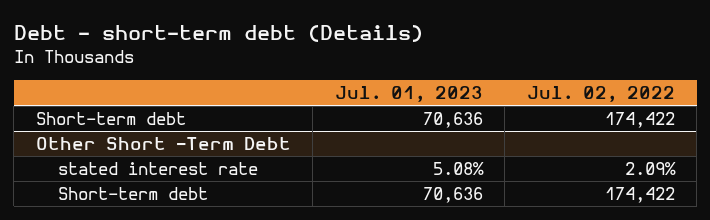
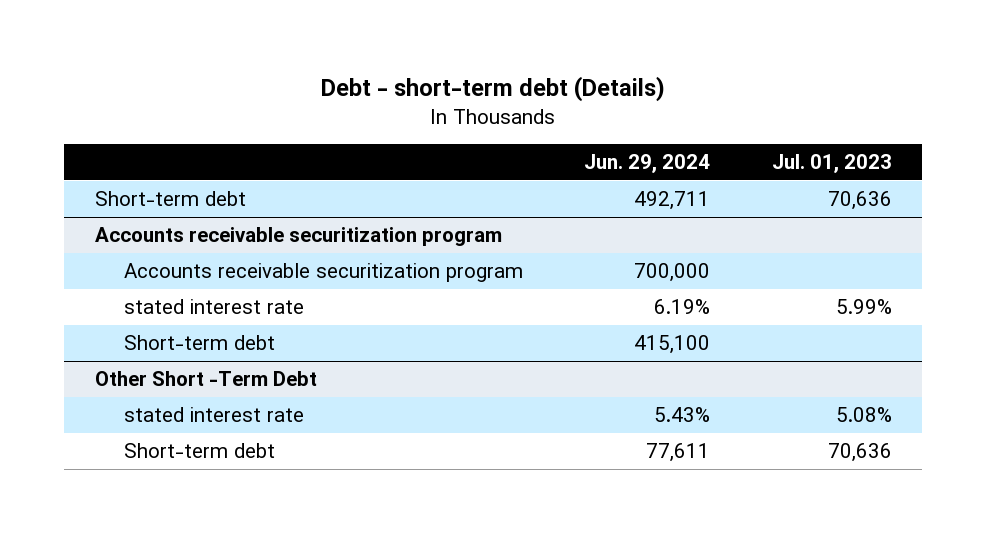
[526,86,675,103] Jul. 02, 2022 -> none
none -> [584,154,711,174] Jun. 29, 2024
none -> [94,227,502,247] Accounts receivable securitization program
none -> [123,263,523,283] Accounts receivable securitization program
none -> [123,299,304,315] stated interest rate
none -> [123,335,275,351] Short-term debt

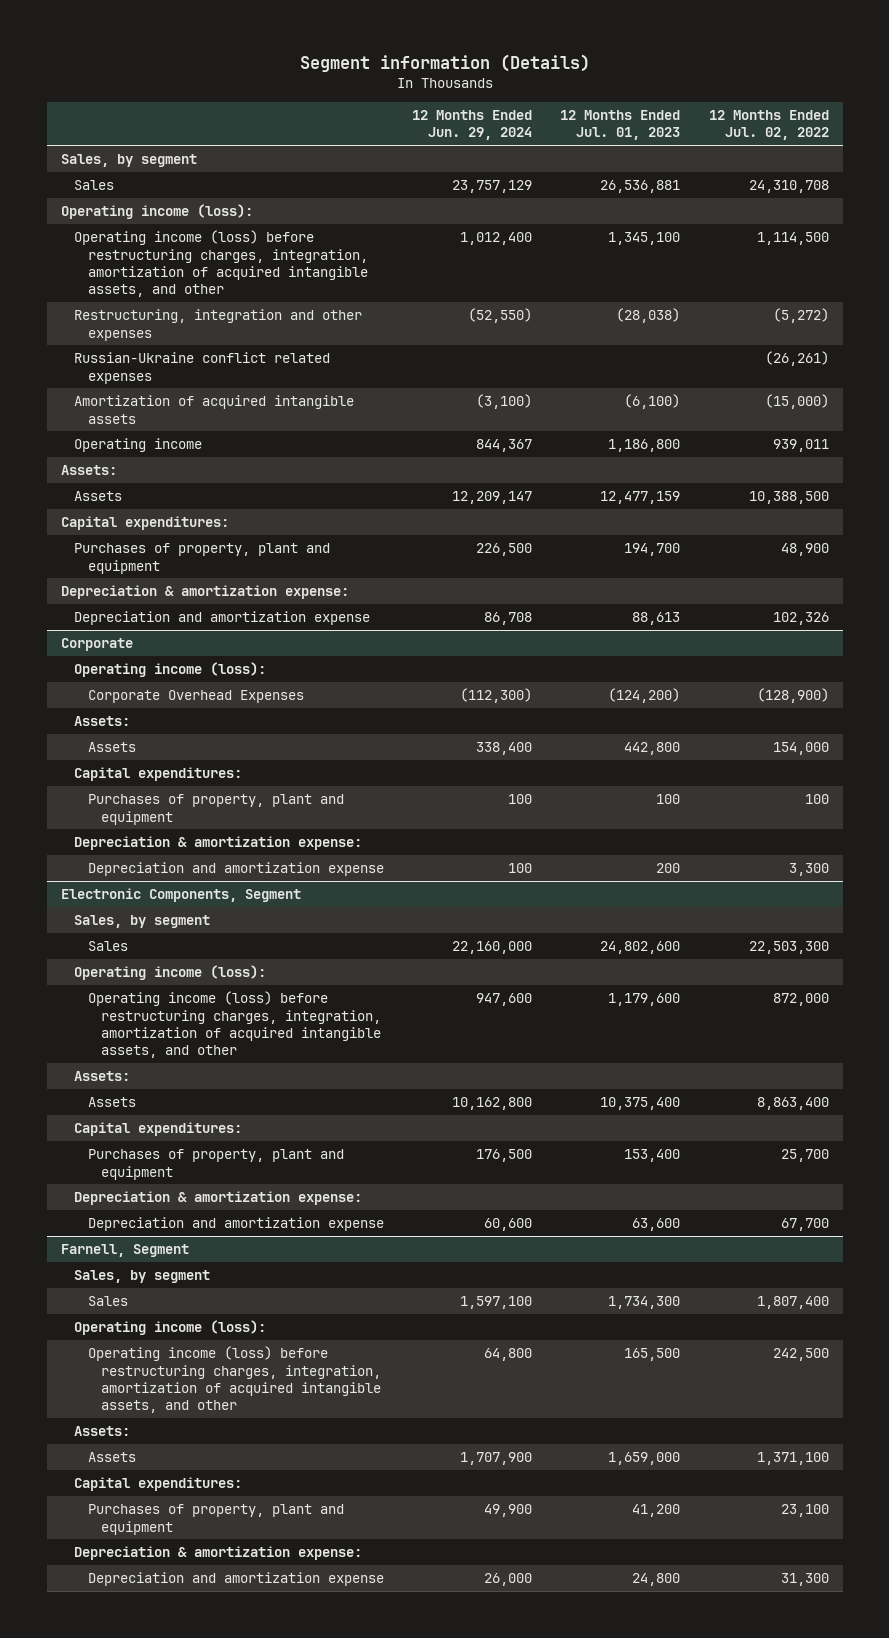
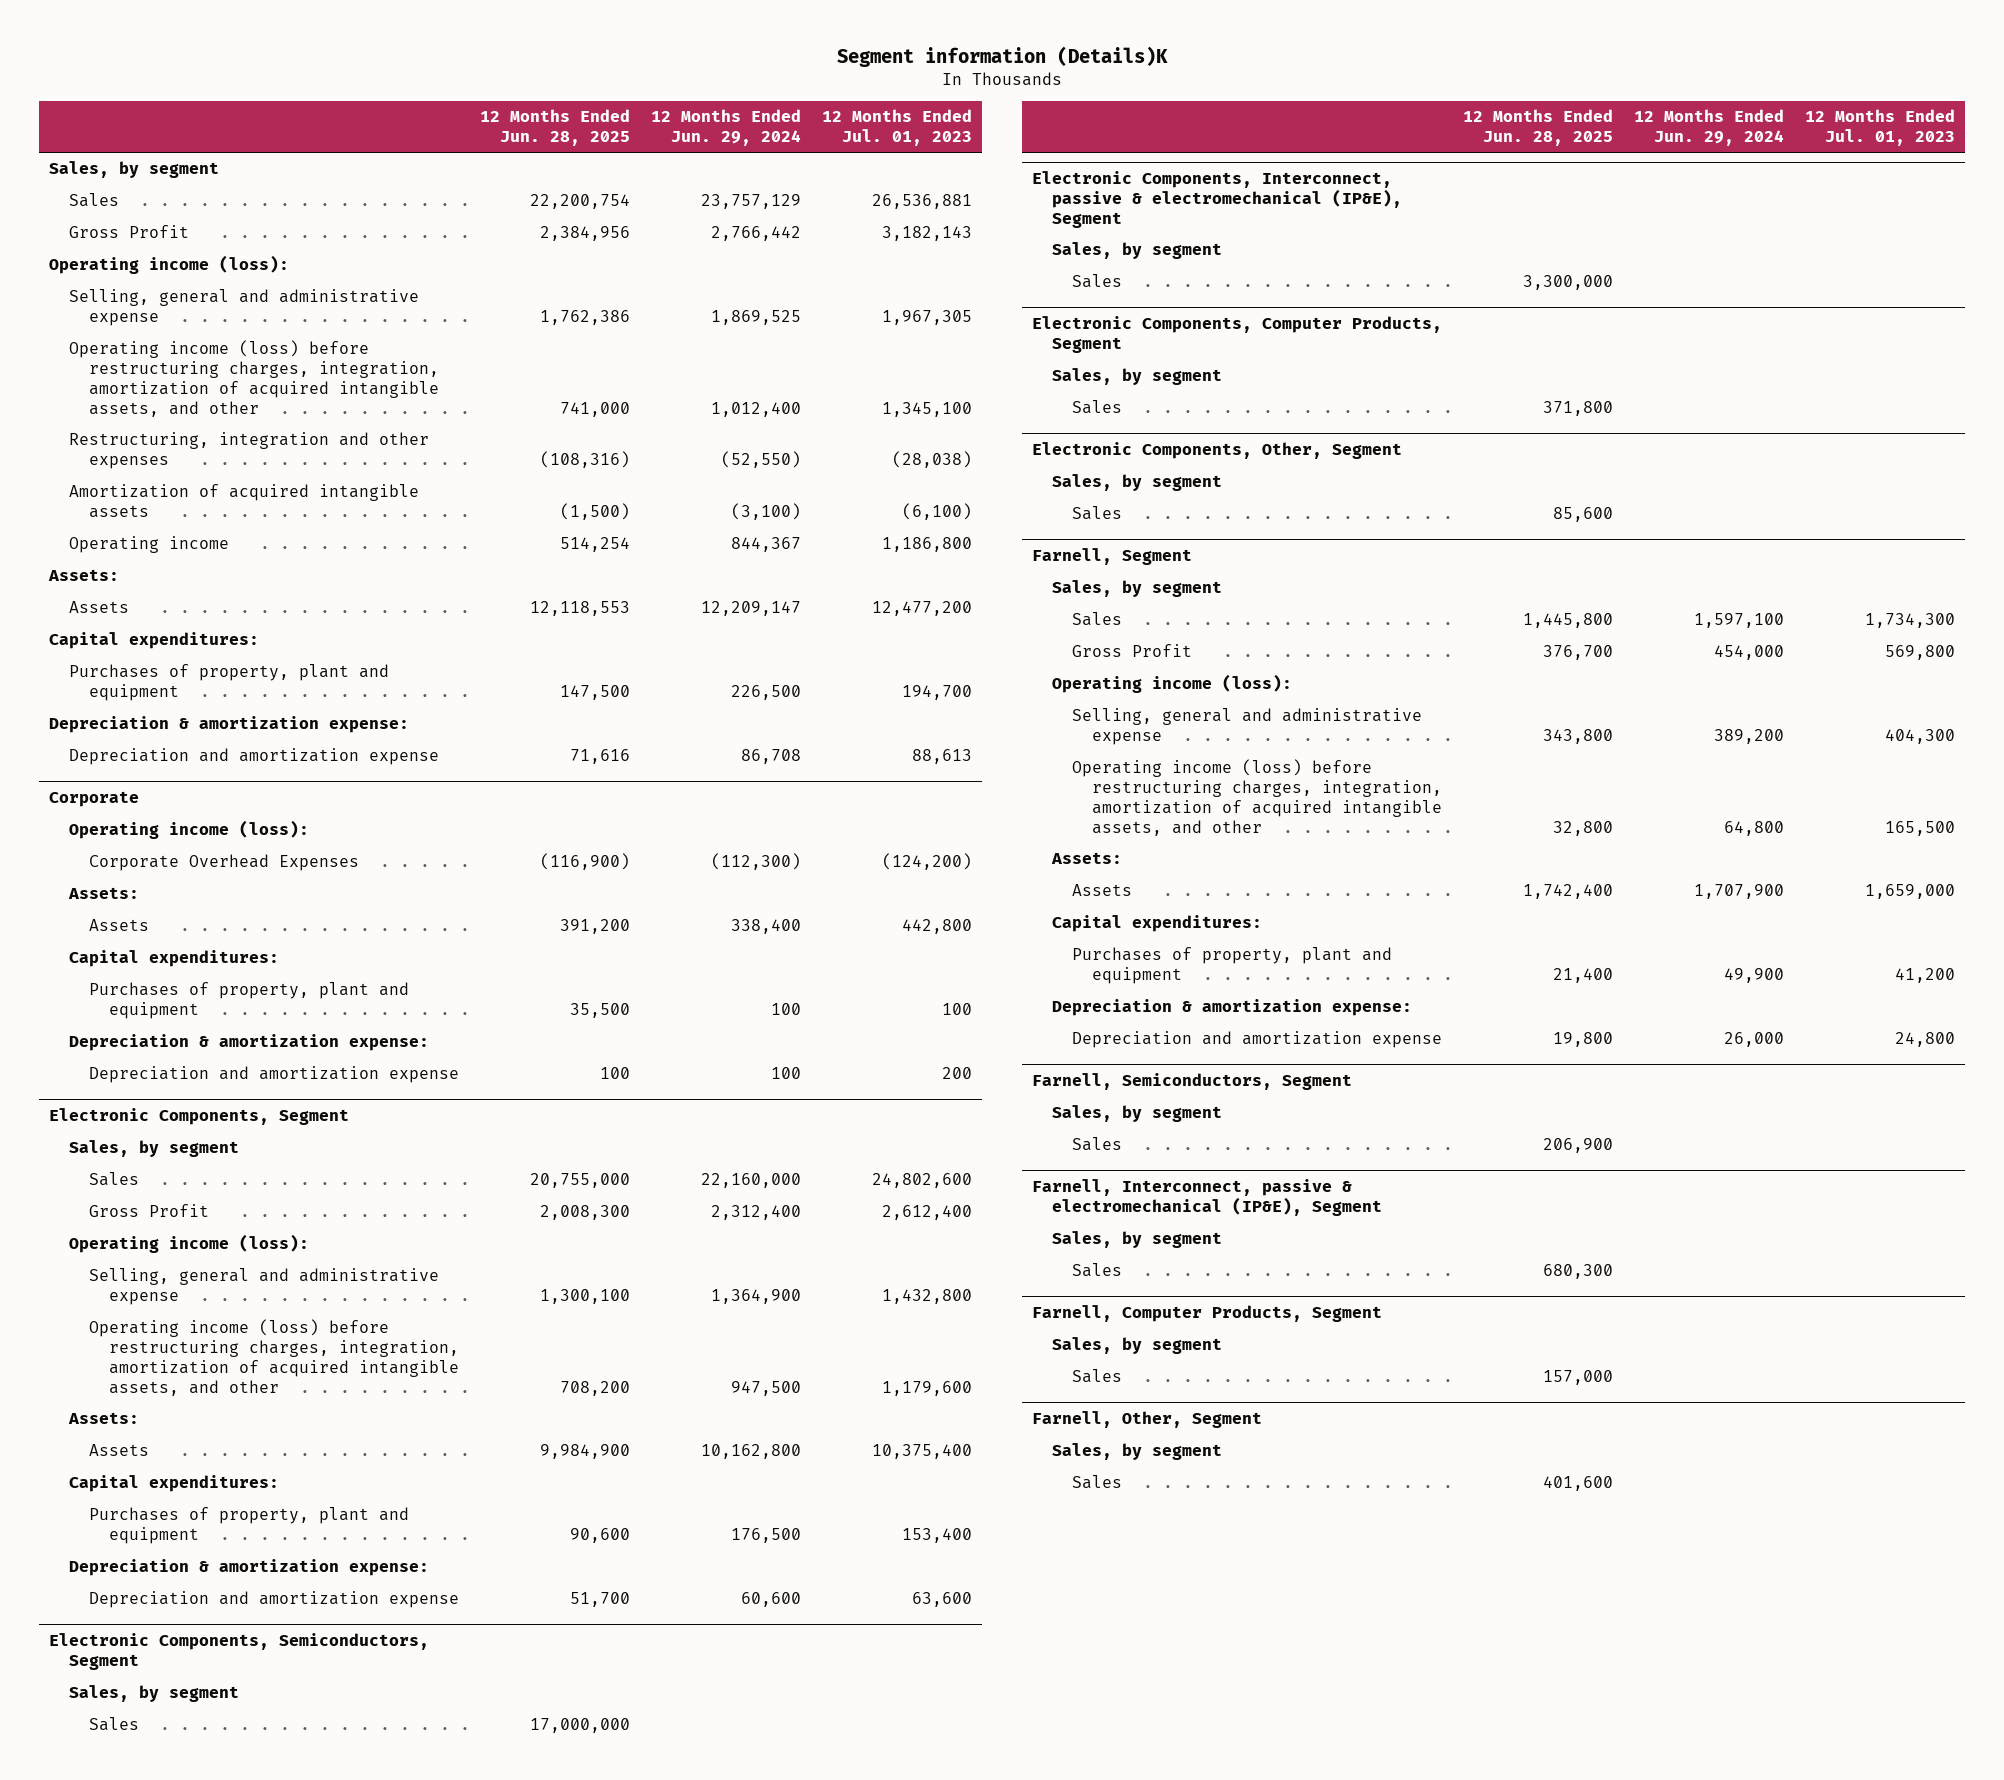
[299,53,590,72] Segment information (Details) -> [837,46,1169,68] Segment information (Details)K
[708,110,829,141] 12 Months Ended Jul. 02, 2022 -> none
none -> [480,109,631,147] 12 Months Ended Jun. 28, 2025
none -> [69,225,190,239] Gross Profit
none -> [69,289,420,327] Selling, general and administrative expense
[74,352,331,384] Russian-Ukraine conflict related expenses -> none
[600,491,681,505] 12,477,159 -> [871,601,972,617] 12,477,200
none -> [89,1204,210,1218] Gross Profit
none -> [89,1268,440,1306] Selling, general and administrative expense
[475,993,532,1007] 947,600 -> [730,1381,801,1397] 947,500
none -> [49,1633,430,1671] Electronic Components, Semiconductors, Segment
none -> [69,1685,240,1703] Sales, by segment
none -> [89,1717,140,1732] Sales
none -> [1032,171,1403,229] Electronic Components, Interconnect, passive & electromechanical (IP&E), Segment
none -> [1052,242,1223,260] Sales, by segment
none -> [1072,274,1123,289] Sales
none -> [1032,316,1443,354] Electronic Components, Computer Products, Segment
none -> [1052,368,1223,386] Sales, by segment
none -> [1072,400,1123,415] Sales
none -> [1032,442,1403,460] Electronic Components, Other, Segment
none -> [1052,474,1223,492] Sales, by segment
none -> [1072,506,1123,521] Sales
none -> [1072,644,1193,658] Gross Profit
none -> [1072,708,1423,746] Selling, general and administrative expense
none -> [1032,1073,1353,1091] Farnell, Semiconductors, Segment
none -> [1052,1105,1223,1123] Sales, by segment
none -> [1072,1137,1123,1152] Sales
none -> [1032,1179,1383,1217] Farnell, Interconnect, passive & electromechanical (IP&E), Segment
none -> [1052,1231,1223,1249] Sales, by segment
none -> [1072,1263,1123,1278] Sales
none -> [1032,1305,1383,1323] Farnell, Computer Products, Segment
none -> [1052,1337,1223,1355] Sales, by segment
none -> [1072,1369,1123,1384] Sales
none -> [1032,1411,1263,1429] Farnell, Other, Segment
none -> [1052,1443,1223,1461] Sales, by segment
none -> [1072,1475,1123,1490] Sales

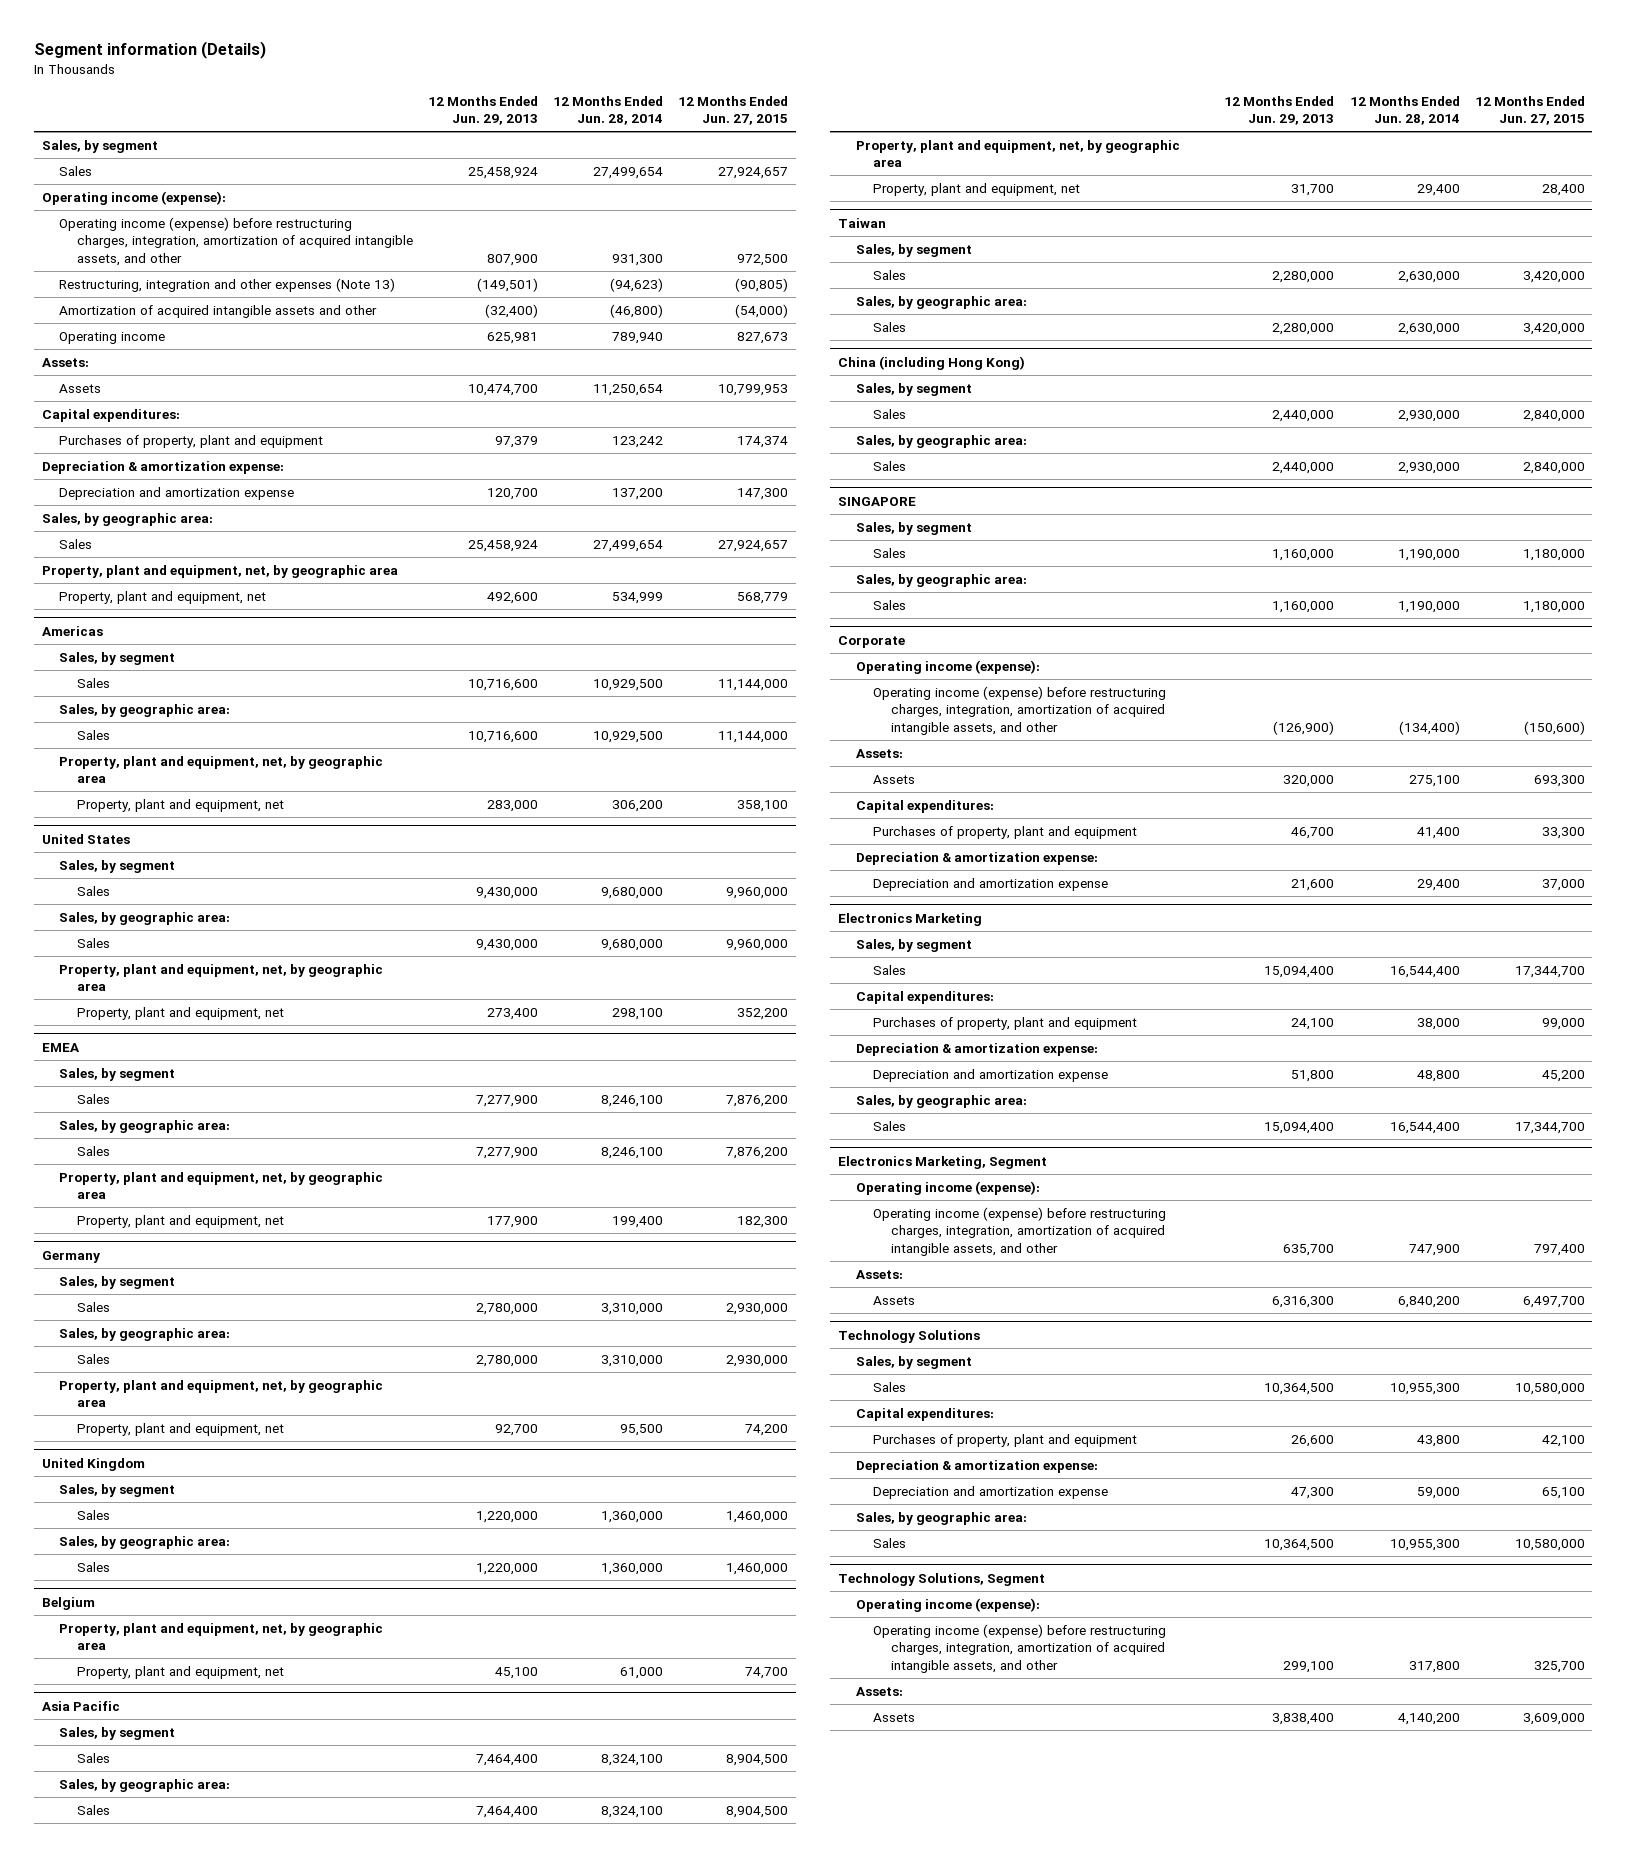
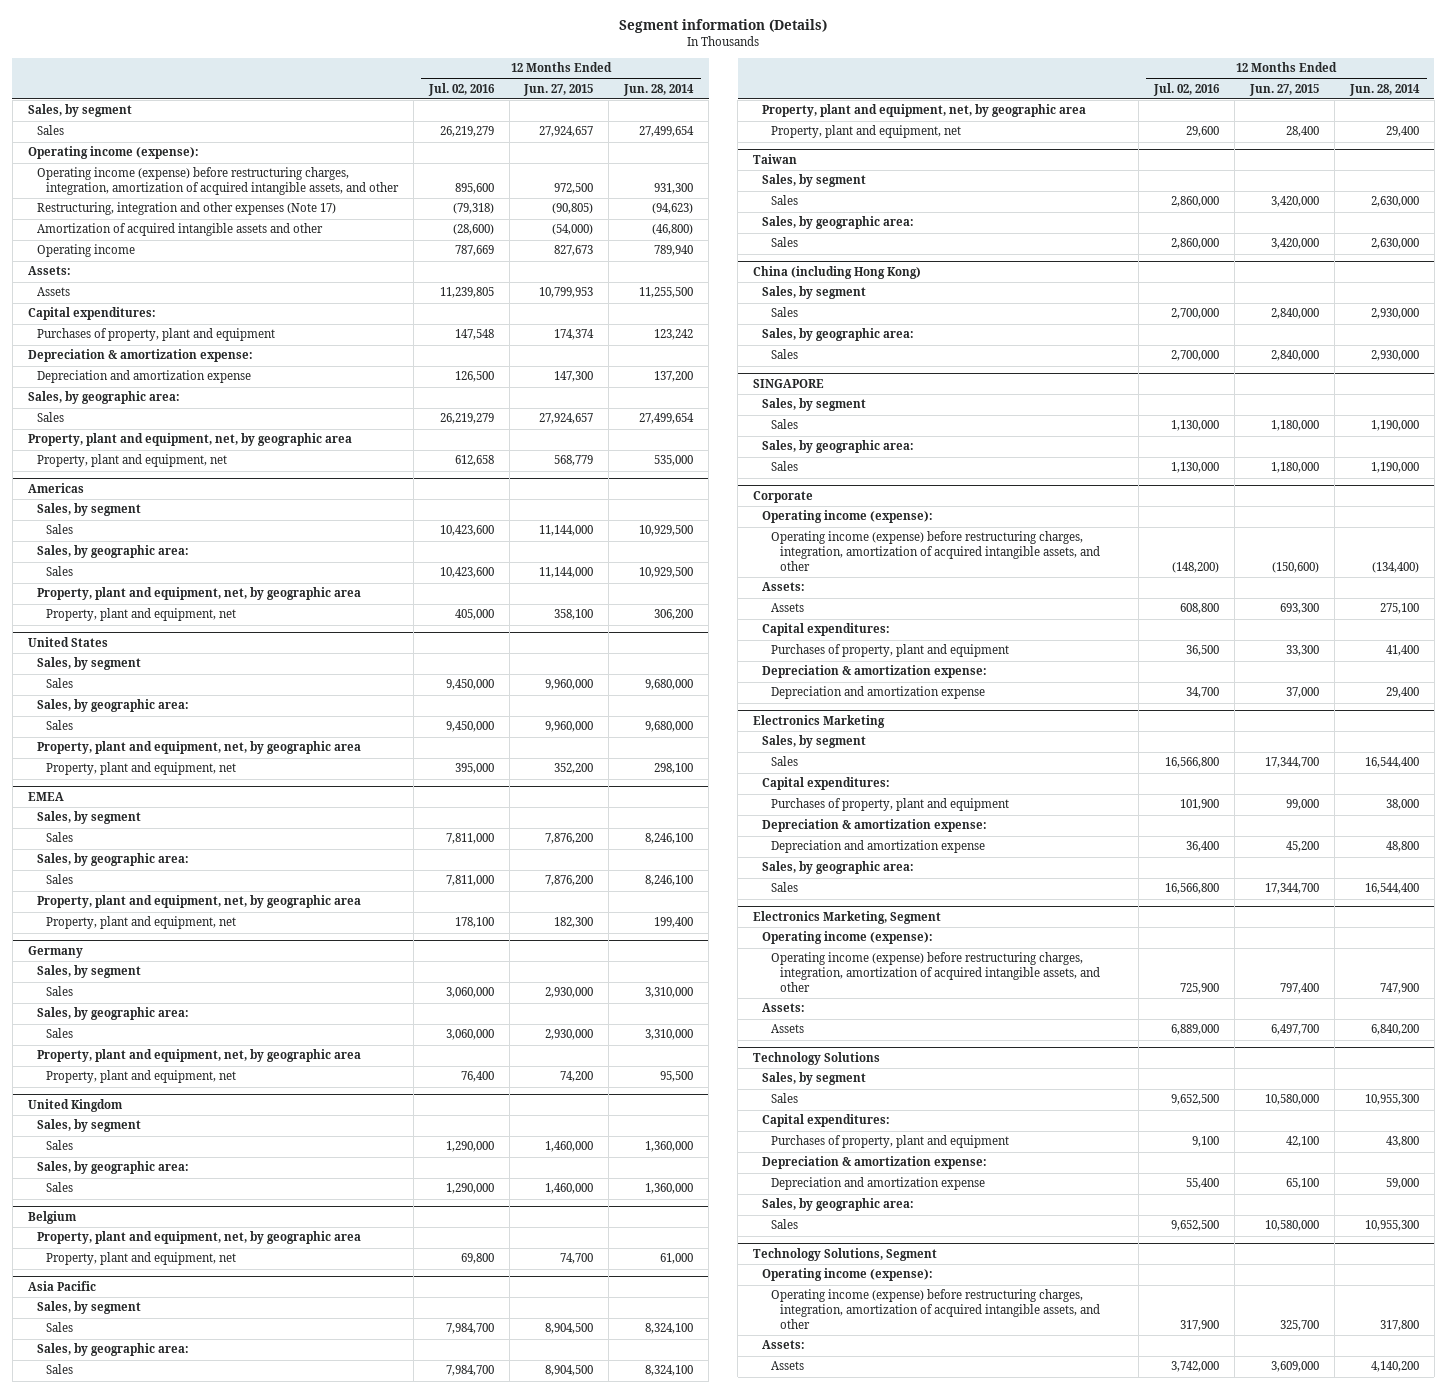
[428,95,539,125] 12 Months Ended Jun. 29, 2013 -> none
none -> [427,82,495,96] Jul. 02, 2016
[59,277,396,292] Restructuring, integration and other expenses (Note 13) -> [36,202,336,216] Restructuring, integration and other expenses (Note 17)
[593,383,664,396] 11,250,654 -> [639,287,694,299] 11,255,500
[612,591,664,604] 534,999 -> [654,455,694,467] 535,000

